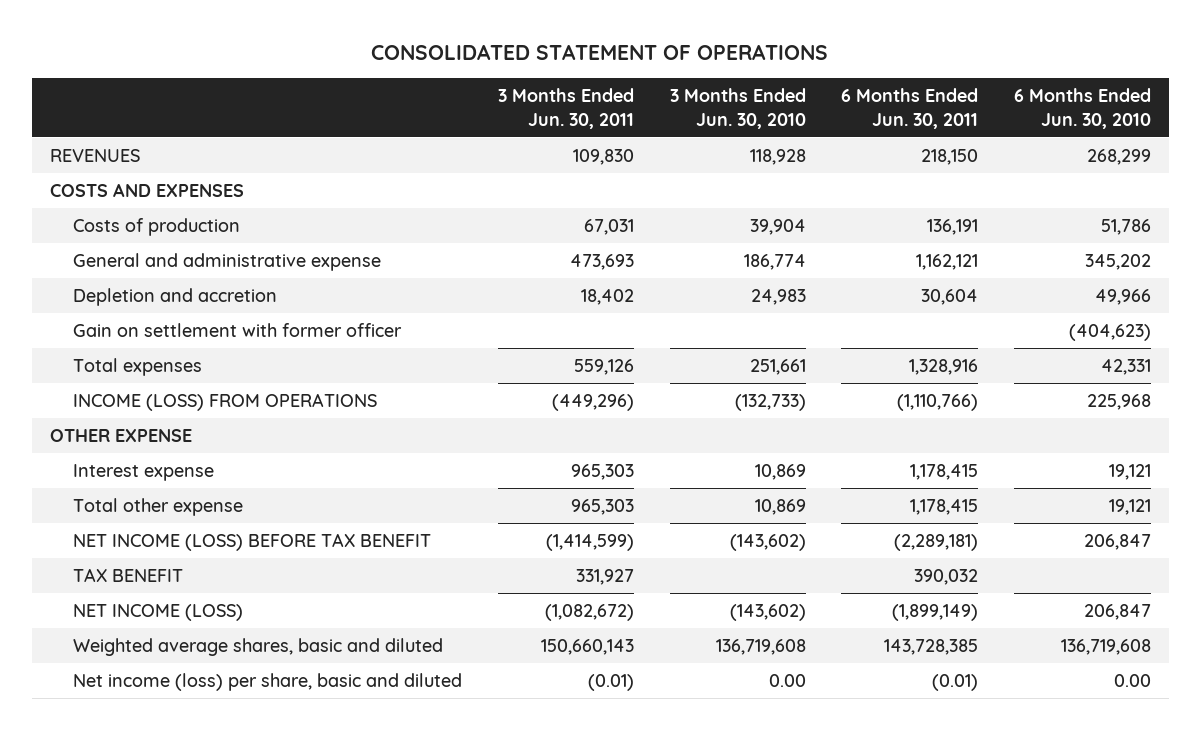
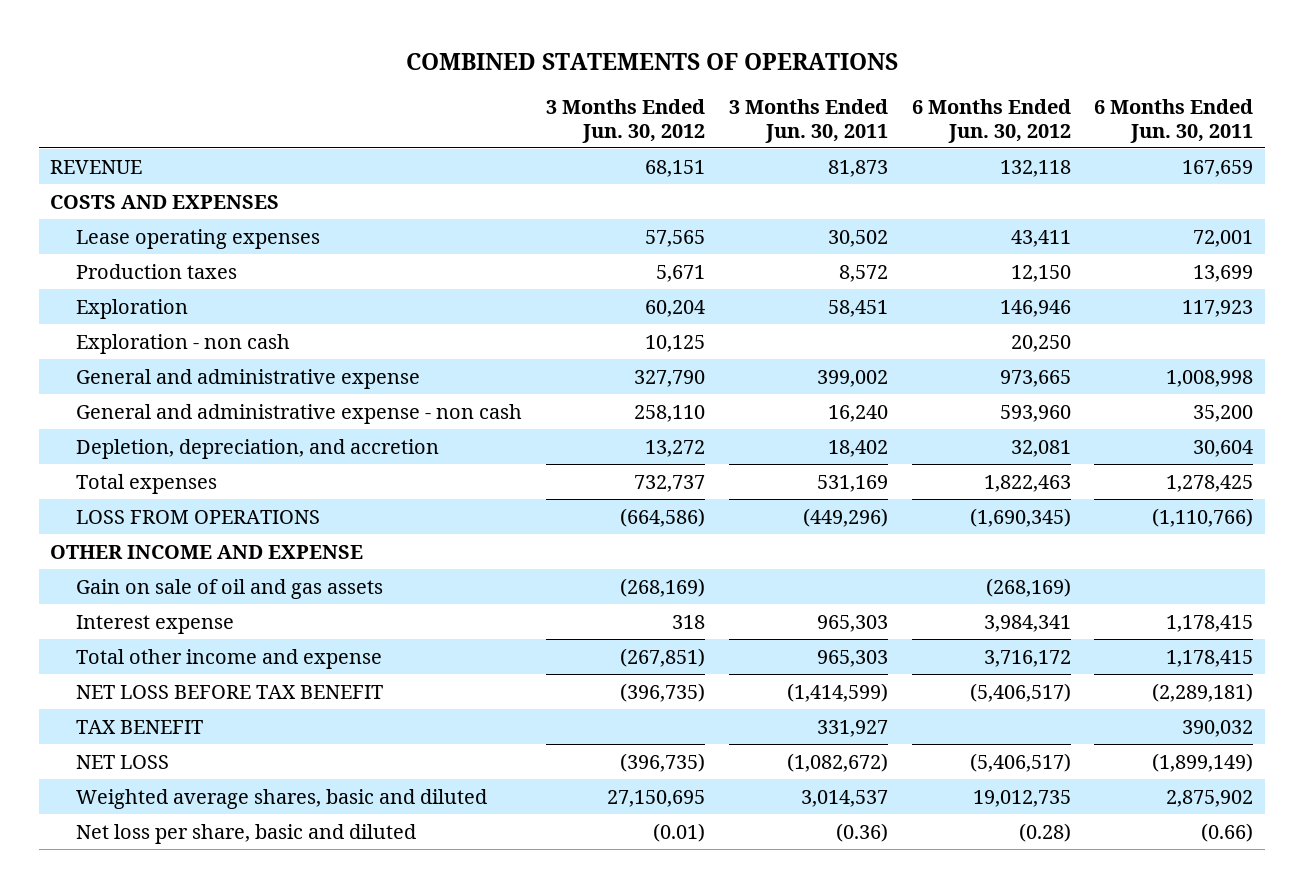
[371,44,829,61] CONSOLIDATED STATEMENT OF OPERATIONS -> [405,52,898,70] COMBINED STATEMENTS OF OPERATIONS
[669,88,806,129] 3 Months Ended Jun. 30, 2010 -> none
[1014,88,1152,129] 6 Months Ended Jun. 30, 2010 -> none
none -> [545,99,705,143] 3 Months Ended Jun. 30, 2012
none -> [911,99,1071,143] 6 Months Ended Jun. 30, 2012
[49,148,140,162] REVENUES -> none
none -> [50,159,143,174] REVENUE
[72,217,240,236] Costs of production -> none
[72,322,402,337] Gain on settlement with former officer -> none
none -> [75,228,320,249] Lease operating expenses
none -> [75,263,237,279] Production taxes
none -> [75,298,188,319] Exploration
none -> [75,333,290,354] Exploration - non cash
[569,253,634,270] 473,693 -> [816,369,888,387] 399,002
[916,253,979,270] 1,162,121 -> [1166,369,1254,387] 1,008,998
none -> [75,403,522,424] General and administrative expense - non cash
[72,287,277,306] Depletion and accretion -> [75,438,439,459] Depletion, depreciation, and accretion
[573,358,634,375] 559,126 -> [816,474,888,492] 531,169
[909,358,979,375] 1,328,916 -> [1166,474,1254,492] 1,278,425
[72,392,377,411] INCOME (LOSS) FROM OPERATIONS -> [75,509,320,524] LOSS FROM OPERATIONS
[49,428,192,442] OTHER EXPENSE -> [50,544,364,559] OTHER INCOME AND EXPENSE
none -> [75,578,383,599] Gain on sale of oil and gas assets
[72,497,243,516] Total other expense -> [75,648,382,669] Total other income and expense
[72,532,431,551] NET INCOME (LOSS) BEFORE TAX BENEFIT -> [75,684,383,699] NET LOSS BEFORE TAX BENEFIT
[72,603,243,621] NET INCOME (LOSS) -> [75,754,169,769] NET LOSS
[540,638,634,655] 150,660,143 -> [800,789,888,807] 3,014,537
[884,638,979,655] 143,728,385 -> [1166,789,1254,807] 2,875,902
[72,672,462,691] Net income (loss) per share, basic and diluted -> [75,823,416,844] Net loss per share, basic and diluted
[587,673,634,691] (0.01) -> [835,822,888,842] (0.36)
[932,673,979,691] (0.01) -> [1201,822,1254,842] (0.66)

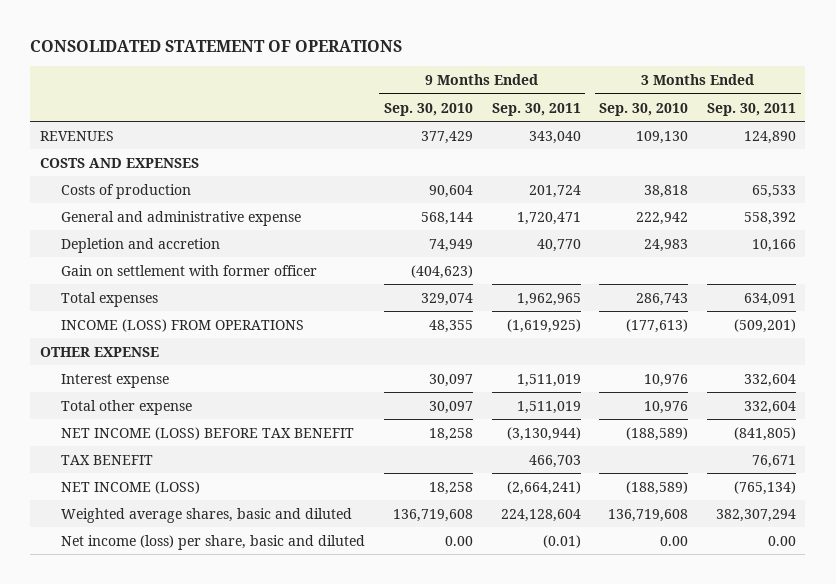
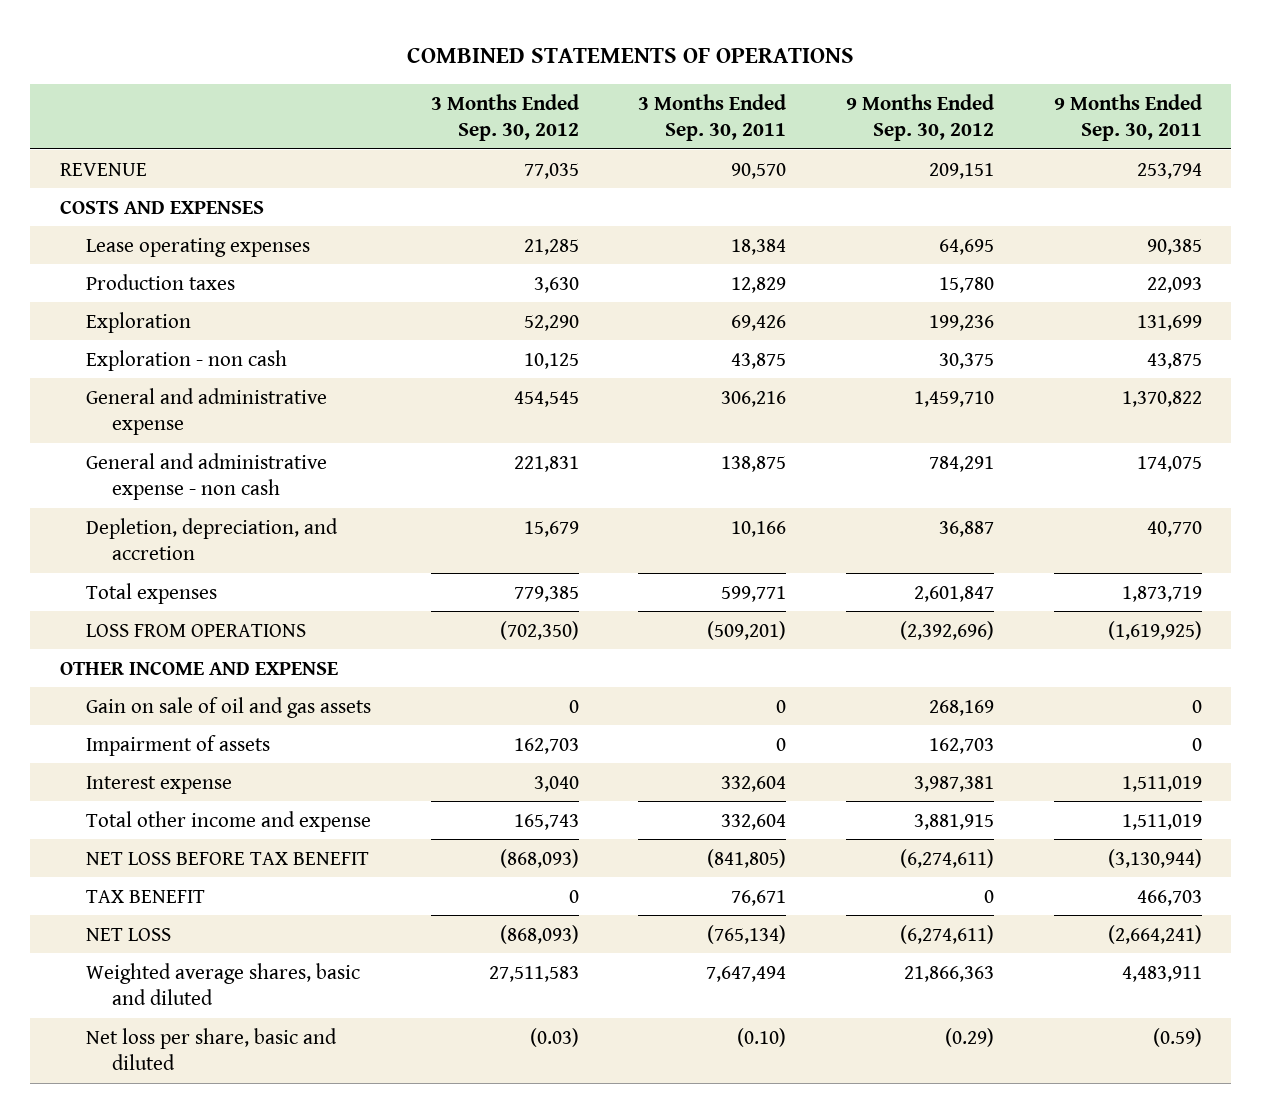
[30,40,403,53] CONSOLIDATED STATEMENT OF OPERATIONS -> [406,48,854,64] COMBINED STATEMENTS OF OPERATIONS
[383,102,473,116] Sep. 30, 2010 -> none
[599,102,689,116] Sep. 30, 2010 -> none
none -> [430,93,579,142] 3 Months Ended Sep. 30, 2012
none -> [845,93,994,142] 9 Months Ended Sep. 30, 2012
[39,130,114,141] REVENUES -> none
none -> [60,162,148,176] REVENUE
[61,183,192,199] Costs of production -> none
[61,264,318,276] Gain on settlement with former officer -> none
none -> [86,237,311,257] Lease operating expenses
none -> [86,273,236,290] Production taxes
none -> [86,311,192,333] Exploration
none -> [86,349,288,371] Exploration - non cash
[516,211,581,225] 1,720,471 -> [1121,390,1202,407] 1,370,822
[743,211,796,225] 558,392 -> [721,390,787,407] 306,216
none -> [86,452,328,501] General and administrative expense - non cash
[61,237,221,253] Depletion and accretion -> [86,517,339,561] Depletion, depreciation, and accretion
[516,292,581,306] 1,962,965 -> [1121,585,1202,602] 1,873,719
[743,292,796,306] 634,091 -> [721,585,787,602] 599,771
[61,318,305,332] INCOME (LOSS) FROM OPERATIONS -> [86,623,307,637] LOSS FROM OPERATIONS
[39,346,159,357] OTHER EXPENSE -> [60,661,339,675] OTHER INCOME AND EXPENSE
none -> [86,696,372,718] Gain on sale of oil and gas assets
none -> [86,734,271,756] Impairment of assets
[61,399,193,415] Total other expense -> [86,810,372,832] Total other income and expense
[61,426,355,440] NET INCOME (LOSS) BEFORE TAX BENEFIT -> [86,851,370,865] NET LOSS BEFORE TAX BENEFIT
[61,480,201,494] NET INCOME (LOSS) -> [86,927,172,941] NET LOSS
[500,508,581,522] 224,128,604 -> [1121,965,1202,982] 4,483,911
[715,508,796,522] 382,307,294 -> [706,965,787,982] 7,647,494
[61,534,366,550] Net income (loss) per share, basic and diluted -> [86,1027,338,1071] Net loss per share, basic and diluted
[542,534,581,548] (0.01) -> [1152,1027,1202,1047] (0.59)
[767,535,796,546] 0.00 -> [737,1027,787,1047] (0.10)

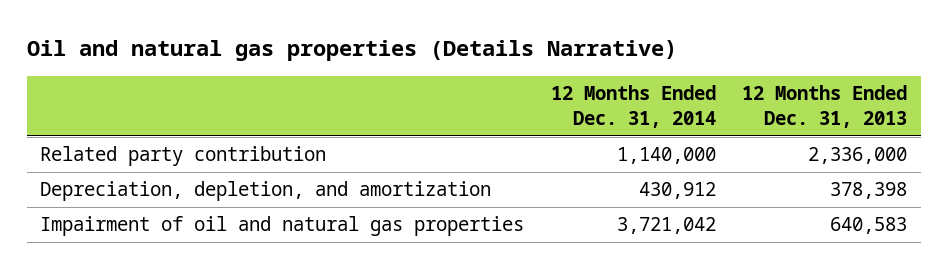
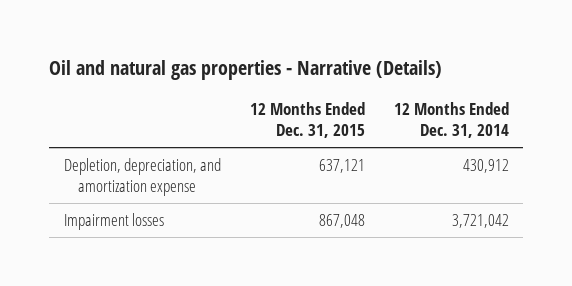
[26,40,677,62] Oil and natural gas properties (Details Narrative) -> [49,60,443,81] Oil and natural gas properties - Narrative (Details)
[742,85,908,129] 12 Months Ended Dec. 31, 2013 -> none
none -> [249,101,365,139] 12 Months Ended Dec. 31, 2015
[39,146,326,167] Related party contribution -> none
[39,181,491,202] Depreciation, depletion, and amortization -> [63,157,221,197] Depletion, depreciation, and amortization expense
[39,216,524,237] Impairment of oil and natural gas properties -> [63,212,164,230] Impairment losses

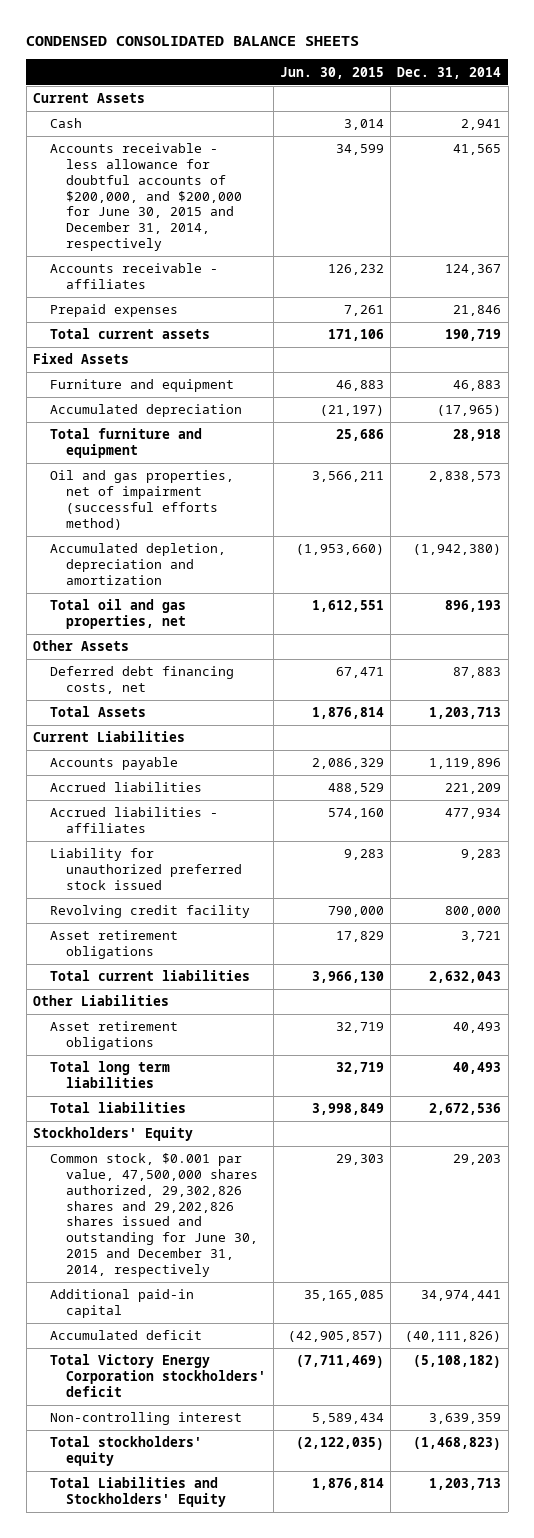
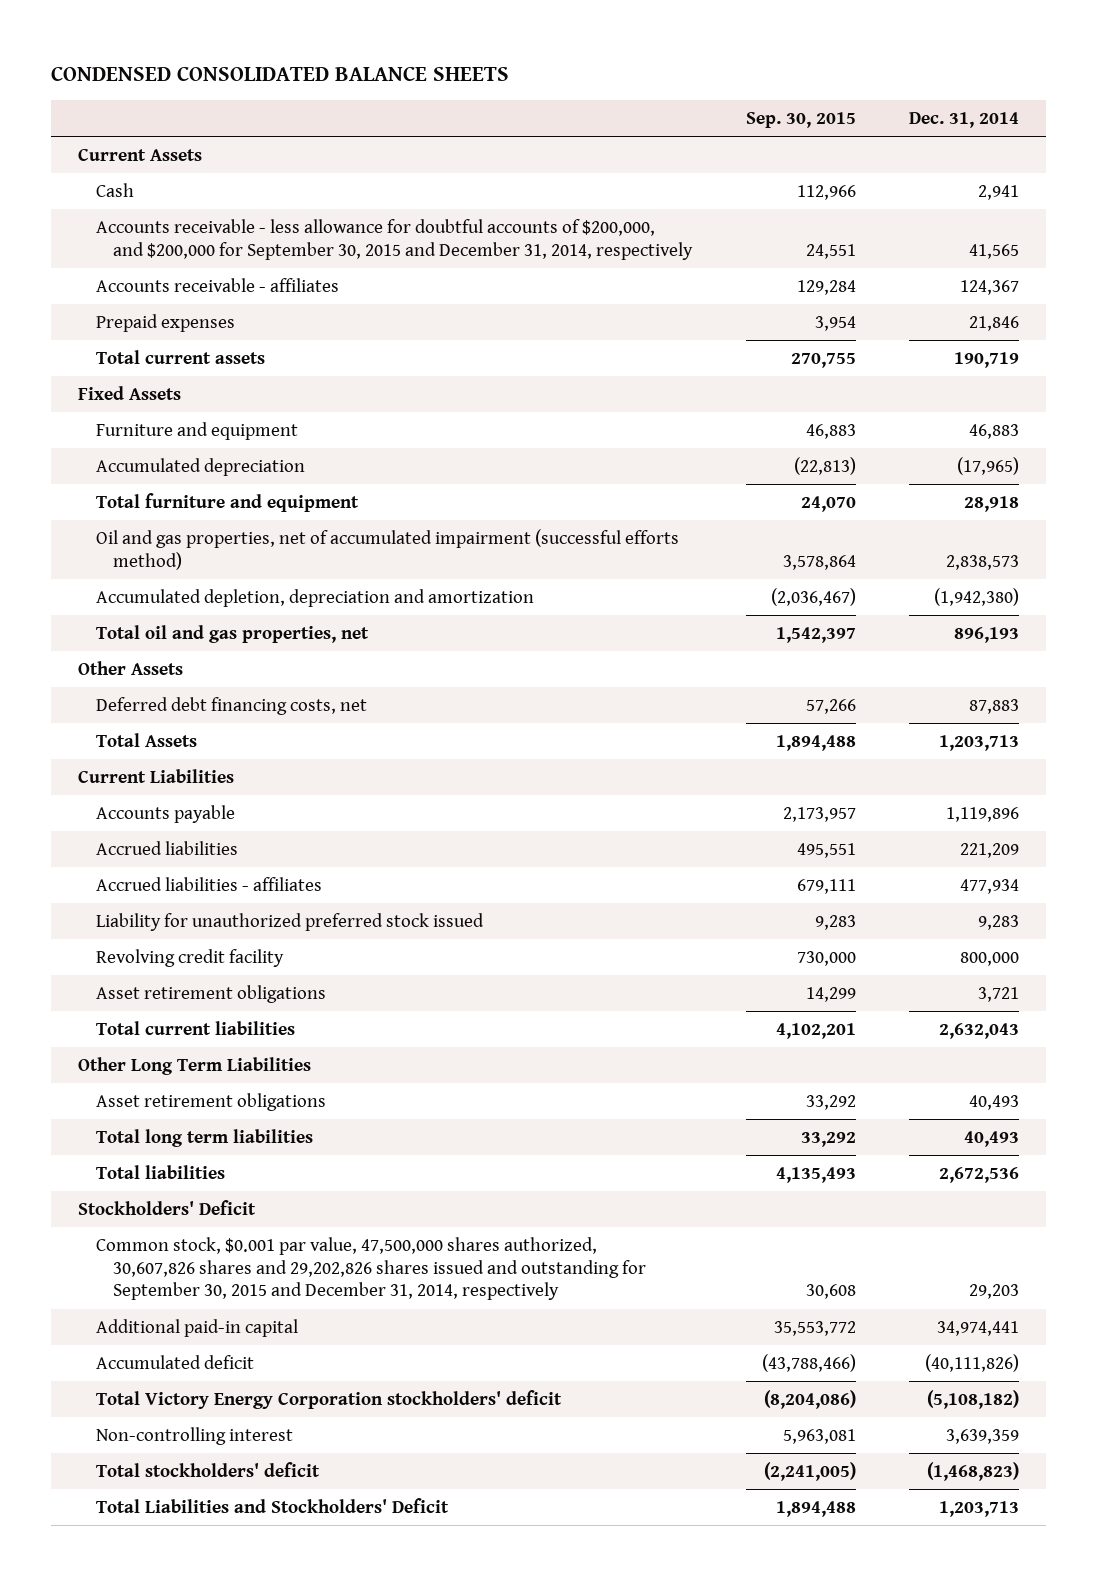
[279,66,384,79] Jun. 30, 2015 -> none
none -> [745,111,856,128] Sep. 30, 2015
[49,143,243,251] Accounts receivable - less allowance for doubtful accounts of $200,000, and $200,000 for June 30, 2015 and December 31, 2014, respectively -> [95,219,694,260] Accounts receivable - less allowance for doubtful accounts of $200,000, and $200,000 for September 30, 2015 and December 31, 2014, respectively
[49,470,234,530] Oil and gas properties, net of impairment (successful efforts method) -> [95,529,679,570] Oil and gas properties, net of accumulated impairment (successful efforts method)
[32,995,169,1007] Other Liabilities -> [78,1057,312,1076] Other Long Term Liabilities
[32,1127,193,1142] Stockholders' Equity -> [78,1200,257,1216] Stockholders' Deficit
[49,1153,259,1277] Common stock, $0.001 par value, 47,500,000 shares authorized, 29,302,826 shares and 29,202,826 shares issued and outstanding for June 30, 2015 and December 31, 2014, respectively -> [95,1237,647,1301] Common stock, $0.001 par value, 47,500,000 shares authorized, 30,607,826 shares and 29,202,826 shares issued and outstanding for September 30, 2015 and December 31, 2014, respectively
[49,1436,202,1467] Total stockholders' equity -> [95,1462,320,1478] Total stockholders' deficit
[49,1477,227,1508] Total Liabilities and Stockholders' Equity -> [95,1498,449,1514] Total Liabilities and Stockholders' Deficit

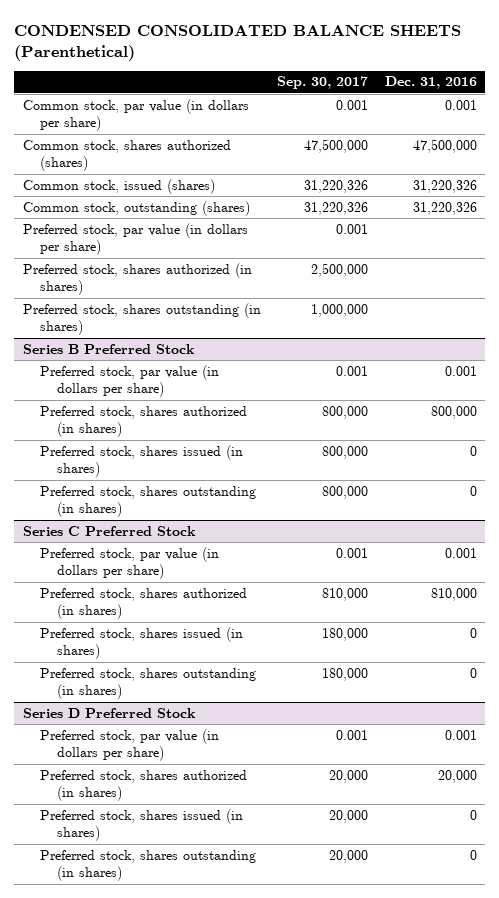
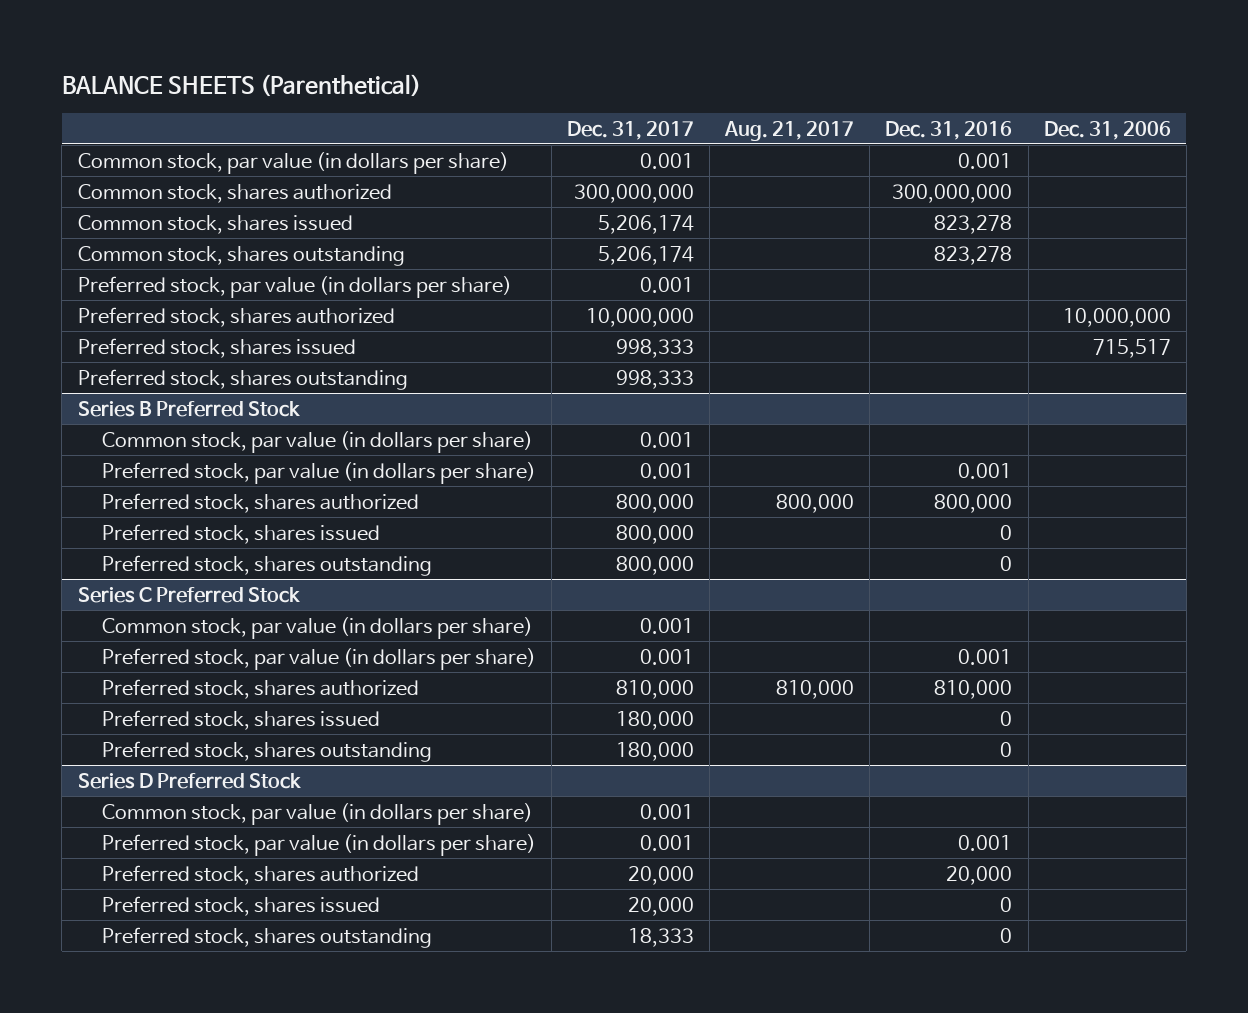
[14,24,462,61] CONDENSED CONSOLIDATED BALANCE SHEETS (Parenthetical) -> [61,74,421,98] BALANCE SHEETS (Parenthetical)
[277,76,369,90] Sep. 30, 2017 -> none
none -> [566,120,694,140] Dec. 31, 2017
none -> [724,120,855,141] Aug. 21, 2017
none -> [1043,120,1171,140] Dec. 31, 2006
[22,139,231,172] Common stock, shares authorized (shares) -> [77,183,392,203] Common stock, shares authorized
[412,138,477,153] 47,500,000 -> [892,183,1013,203] 300,000,000
[22,178,215,194] Common stock, issued (shares) -> [77,214,353,234] Common stock, shares issued
[412,179,477,193] 31,220,326 -> [934,214,1013,234] 823,278
[22,200,250,216] Common stock, outstanding (shares) -> [77,245,405,266] Common stock, shares outstanding
[412,201,477,215] 31,220,326 -> [934,245,1013,265] 823,278
[22,262,252,296] Preferred stock, shares authorized (in shares) -> [77,306,395,327] Preferred stock, shares authorized
none -> [77,337,356,358] Preferred stock, shares issued
[22,302,261,336] Preferred stock, shares outstanding (in shares) -> [77,368,408,390] Preferred stock, shares outstanding
none -> [101,430,533,453] Common stock, par value (in dollars per share)
[39,405,247,438] Preferred stock, shares authorized (in shares) -> [101,492,419,513] Preferred stock, shares authorized
[39,444,243,478] Preferred stock, shares issued (in shares) -> [101,523,380,544] Preferred stock, shares issued
[39,485,256,518] Preferred stock, shares outstanding (in shares) -> [101,554,432,576] Preferred stock, shares outstanding
none -> [101,616,533,639] Common stock, par value (in dollars per share)
[39,587,247,620] Preferred stock, shares authorized (in shares) -> [101,678,419,699] Preferred stock, shares authorized
[39,626,243,660] Preferred stock, shares issued (in shares) -> [101,709,380,730] Preferred stock, shares issued
[39,667,256,700] Preferred stock, shares outstanding (in shares) -> [101,740,432,762] Preferred stock, shares outstanding
none -> [101,802,533,825] Common stock, par value (in dollars per share)
[39,769,247,802] Preferred stock, shares authorized (in shares) -> [101,864,419,885] Preferred stock, shares authorized
[39,808,243,842] Preferred stock, shares issued (in shares) -> [101,895,380,916] Preferred stock, shares issued
[39,849,256,882] Preferred stock, shares outstanding (in shares) -> [101,926,432,948] Preferred stock, shares outstanding

